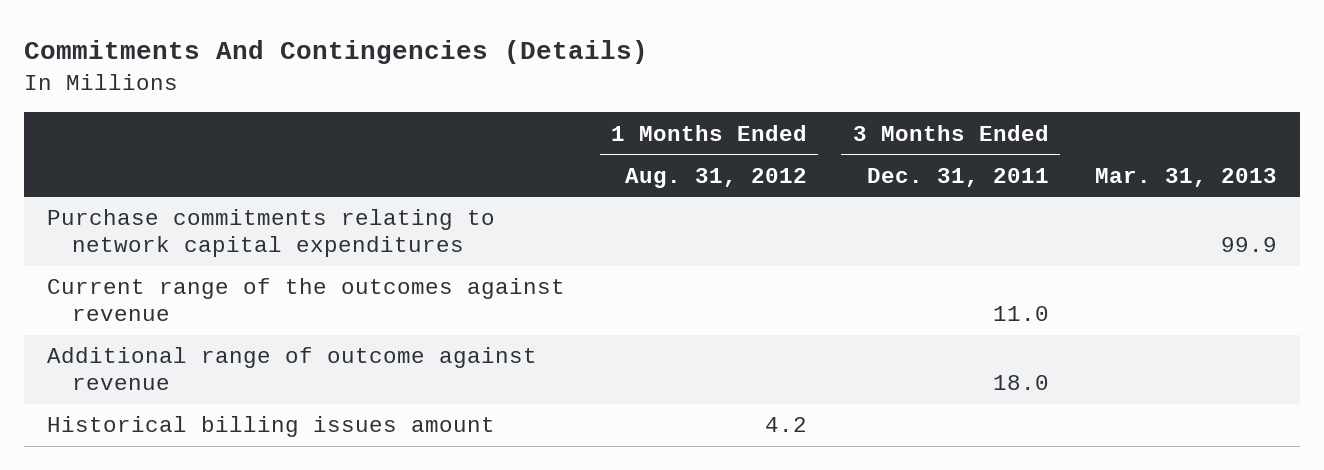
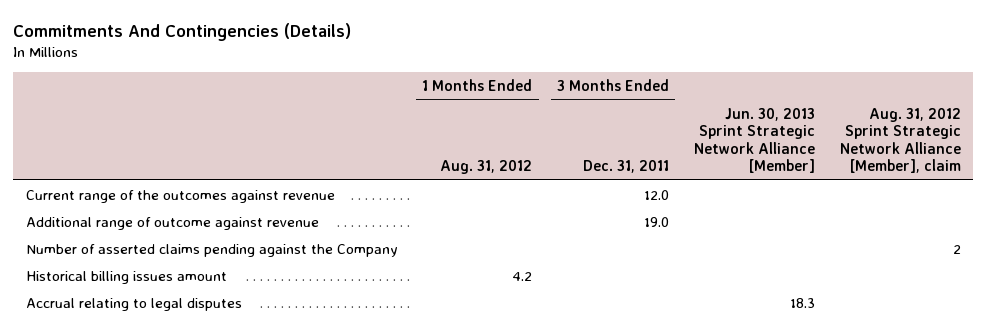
[1094,167,1277,187] Mar. 31, 2013 -> none
none -> [694,107,816,174] Jun. 30, 2013 Sprint Strategic Network Alliance [Member]
none -> [839,107,961,174] Aug. 31, 2012 Sprint Strategic Network Alliance [Member], claim
[47,209,496,258] Purchase commitments relating to network capital expenditures -> none
[992,306,1049,322] 11.0 -> [644,189,670,200] 12.0
[992,375,1049,391] 18.0 -> [644,216,670,227] 19.0
none -> [25,243,398,257] Number of asserted claims pending against the Company
none -> [25,297,242,311] Accrual relating to legal disputes

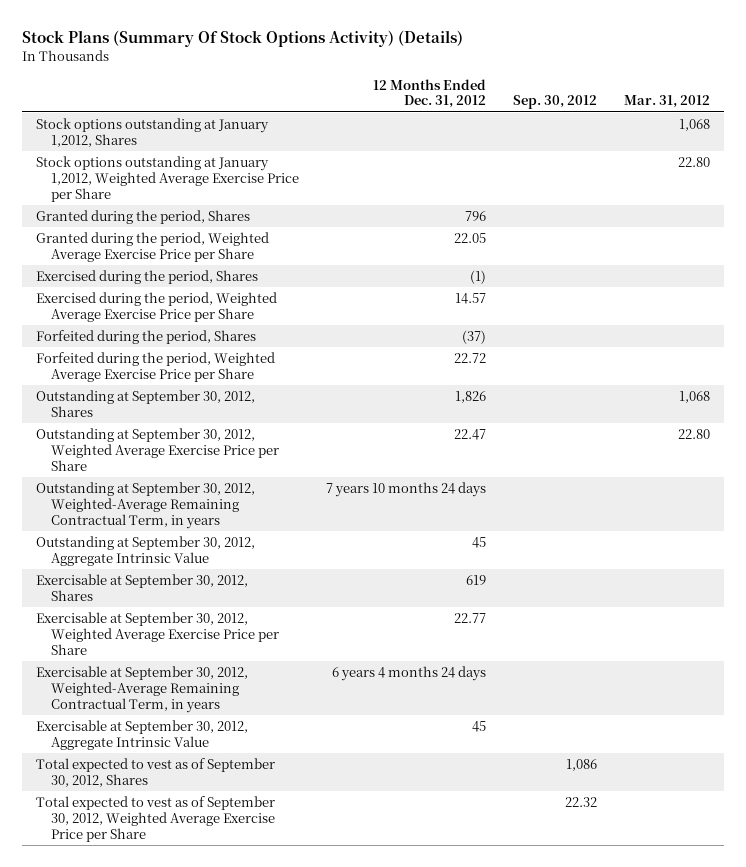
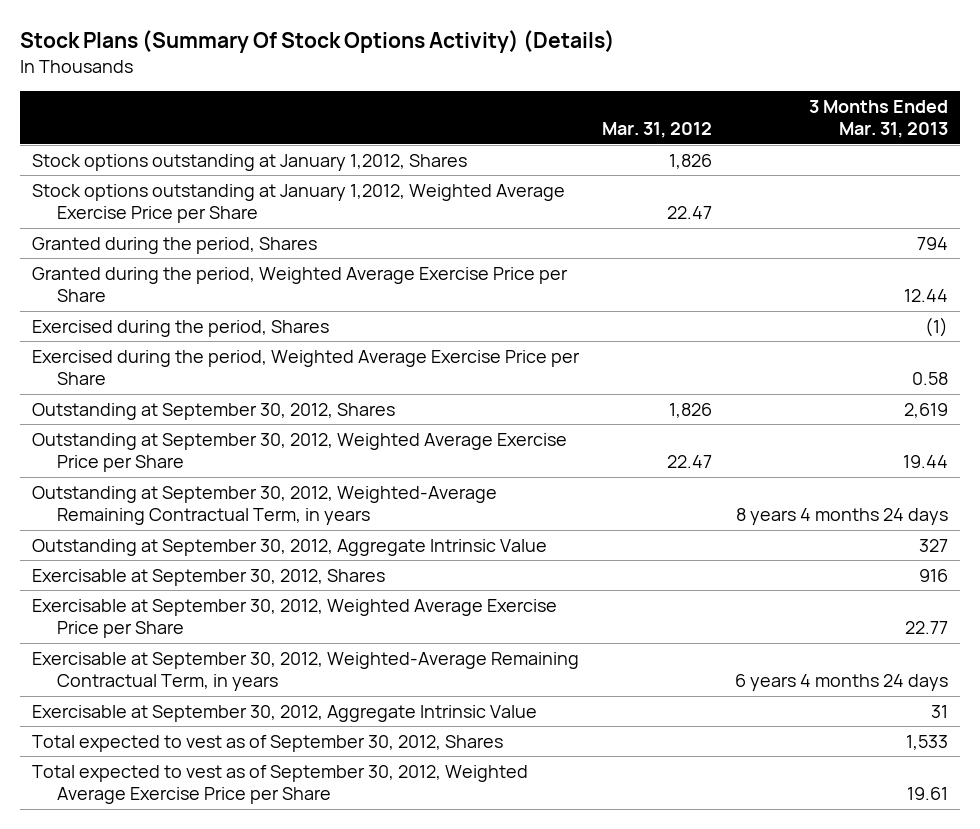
[372,78,486,109] 12 Months Ended Dec. 31, 2012 -> none
[512,95,597,110] Sep. 30, 2012 -> none
none -> [809,99,949,139] 3 Months Ended Mar. 31, 2013
[678,118,710,131] 1,068 -> [669,153,713,169] 1,826
[677,156,710,167] 22.80 -> [667,206,713,220] 22.47
[36,329,257,344] Forfeited during the period, Shares -> none
[36,351,276,382] Forfeited during the period, Weighted Average Exercise Price per Share -> none
[678,390,710,403] 1,068 -> [669,402,713,418] 1,826
[677,428,710,439] 22.80 -> [667,455,713,469] 22.47

